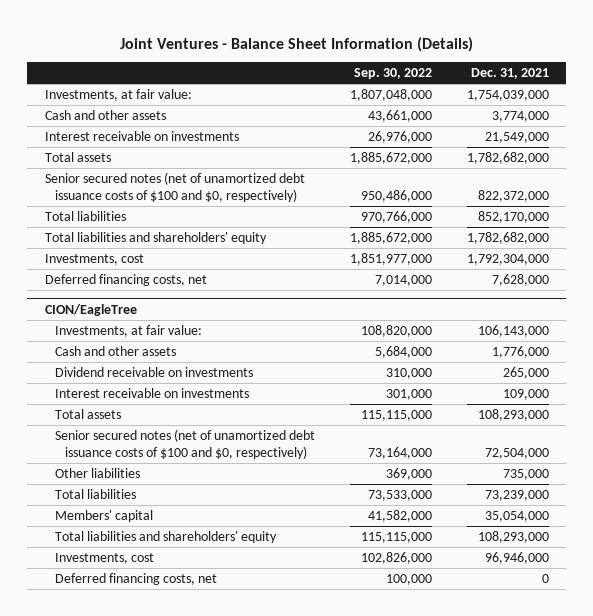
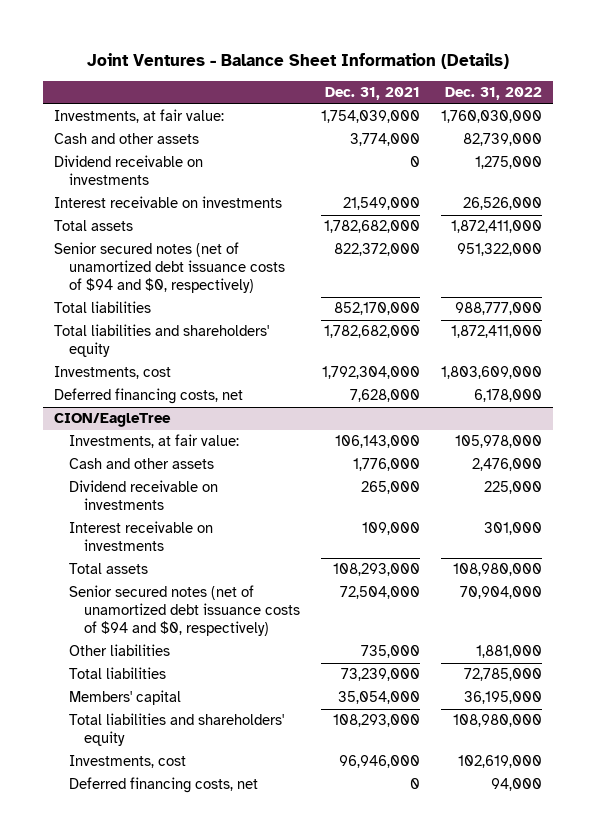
[353,68,432,80] Sep. 30, 2022 -> none
none -> [445,87,543,101] Dec. 31, 2022
none -> [53,155,203,186] Dividend receivable on investments
[44,171,305,203] Senior secured notes (net of unamortized debt issuance costs of $100 and $0, respectively) -> [53,242,286,294] Senior secured notes (net of unamortized debt issuance costs of $94 and $0, respectively)
[54,428,315,460] Senior secured notes (net of unamortized debt issuance costs of $100 and $0, respectively) -> [69,585,301,637] Senior secured notes (net of unamortized debt issuance costs of $94 and $0, respectively)

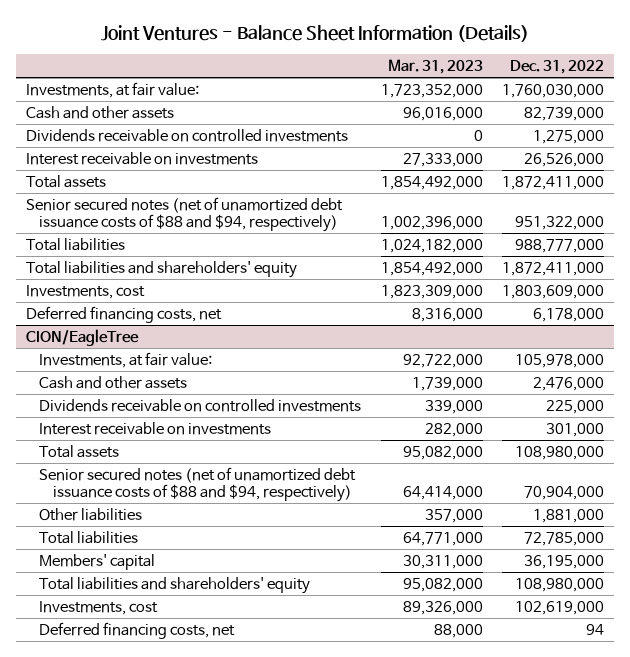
[325,87,421,101] Dec. 31, 2021 -> none
none -> [387,59,483,75] Mar. 31, 2023
[53,155,203,186] Dividend receivable on investments -> [25,128,348,142] Dividends receivable on controlled investments
[53,242,286,294] Senior secured notes (net of unamortized debt issuance costs of $94 and $0, respectively) -> [25,196,343,233] Senior secured notes (net of unamortized debt issuance costs of $88 and $94, respectively)
[69,480,219,511] Dividend receivable on investments -> [39,398,362,412] Dividends receivable on controlled investments
[69,585,301,637] Senior secured notes (net of unamortized debt issuance costs of $94 and $0, respectively) -> [39,466,357,503] Senior secured notes (net of unamortized debt issuance costs of $88 and $94, respectively)
[491,778,543,792] 94,000 -> [586,623,605,635] 94

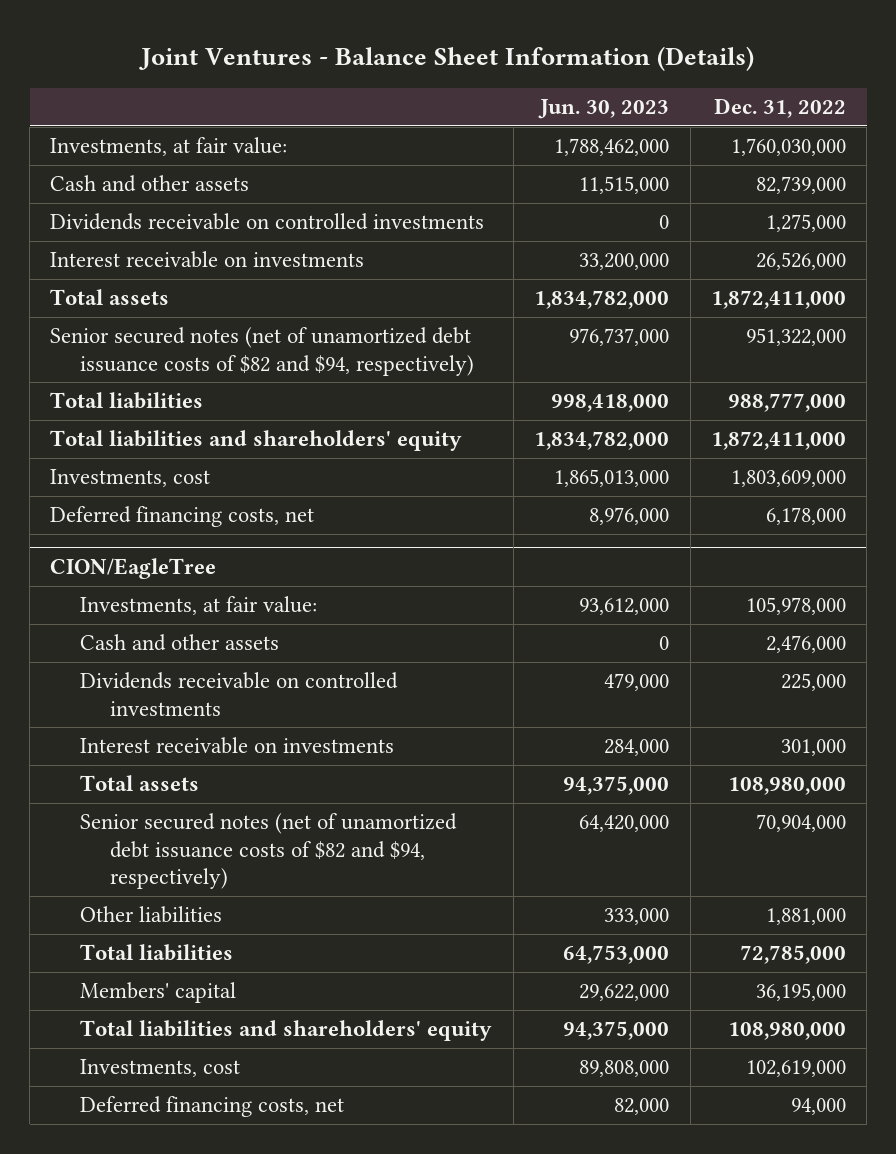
[387,59,483,75] Mar. 31, 2023 -> none
none -> [538,98,670,119] Jun. 30, 2023
[25,196,343,233] Senior secured notes (net of unamortized debt issuance costs of $88 and $94, respectively) -> [50,327,475,376] Senior secured notes (net of unamortized debt issuance costs of $82 and $94, respectively)
[39,466,357,503] Senior secured notes (net of unamortized debt issuance costs of $88 and $94, respectively) -> [80,813,458,889] Senior secured notes (net of unamortized debt issuance costs of $82 and $94, respectively)
[586,623,605,635] 94 -> [790,1098,846,1116] 94,000

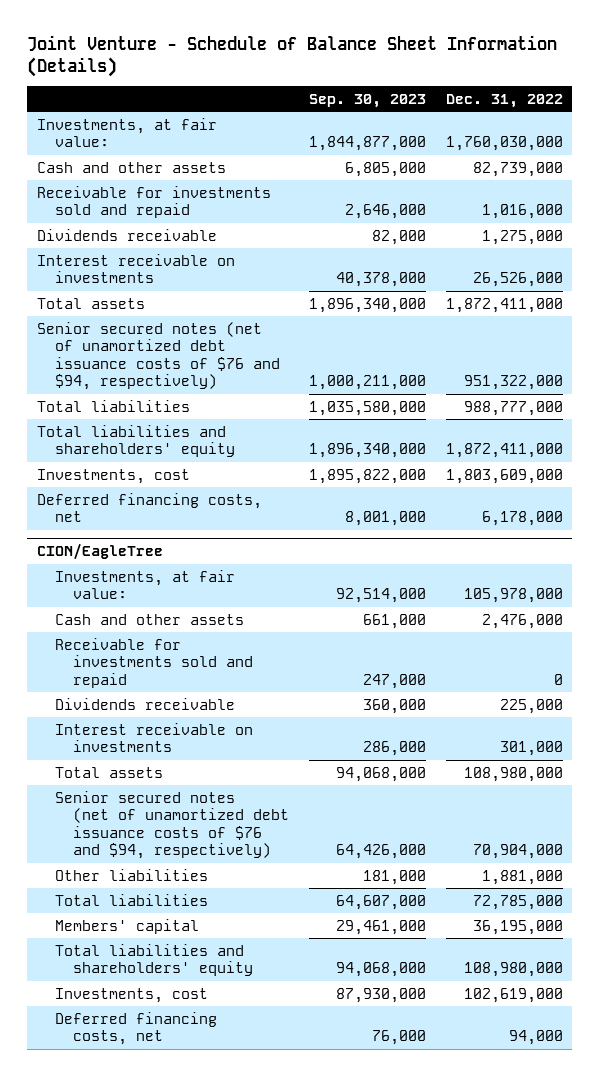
[139,45,755,71] Joint Ventures - Balance Sheet Information (Details) -> [27,34,558,77] Joint Venture - Schedule of Balance Sheet Information (Details)
[538,98,670,119] Jun. 30, 2023 -> none
none -> [308,93,426,108] Sep. 30, 2023
none -> [37,185,272,219] Receivable for investments sold and repaid
[50,213,485,231] Dividends receivable on controlled investments -> [37,228,218,241] Dividends receivable
[50,327,475,376] Senior secured notes (net of unamortized debt issuance costs of $82 and $94, respectively) -> [37,321,281,391] Senior secured notes (net of unamortized debt issuance costs of $76 and $94, respectively)
none -> [55,637,254,688] Receivable for investments sold and repaid
[80,672,399,716] Dividends receivable on controlled investments -> [55,697,236,710] Dividends receivable
[80,813,458,889] Senior secured notes (net of unamortized debt issuance costs of $82 and $94, respectively) -> [55,790,290,860] Senior secured notes (net of unamortized debt issuance costs of $76 and $94, respectively)

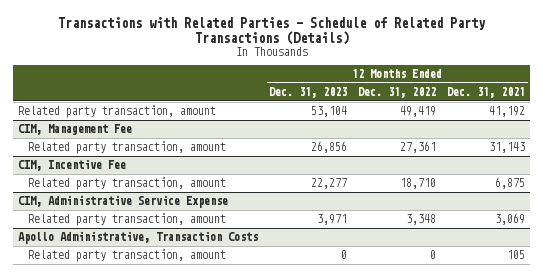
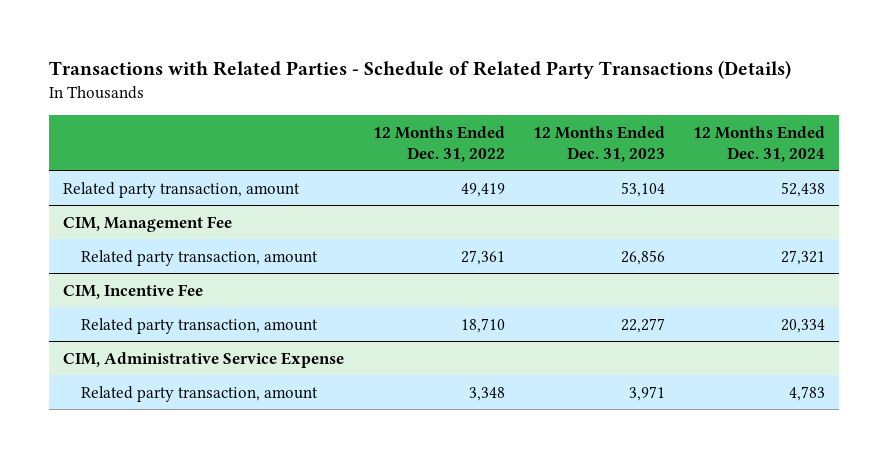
[447,87,526,99] Dec. 31, 2021 -> none
none -> [693,125,826,162] 12 Months Ended Dec. 31, 2024
[18,231,259,245] Apollo Administrative, Transaction Costs -> none
[27,249,226,263] Related party transaction, amount -> none

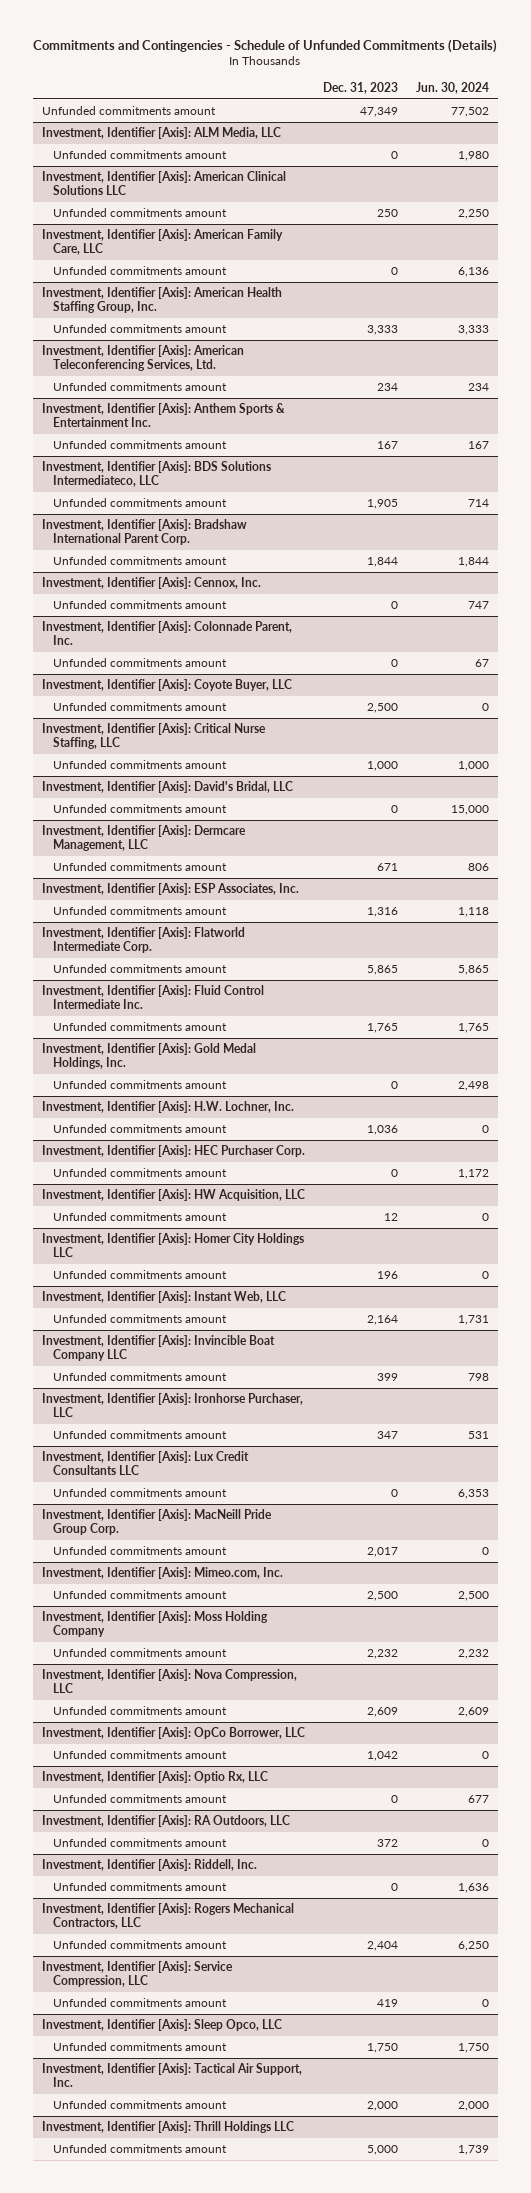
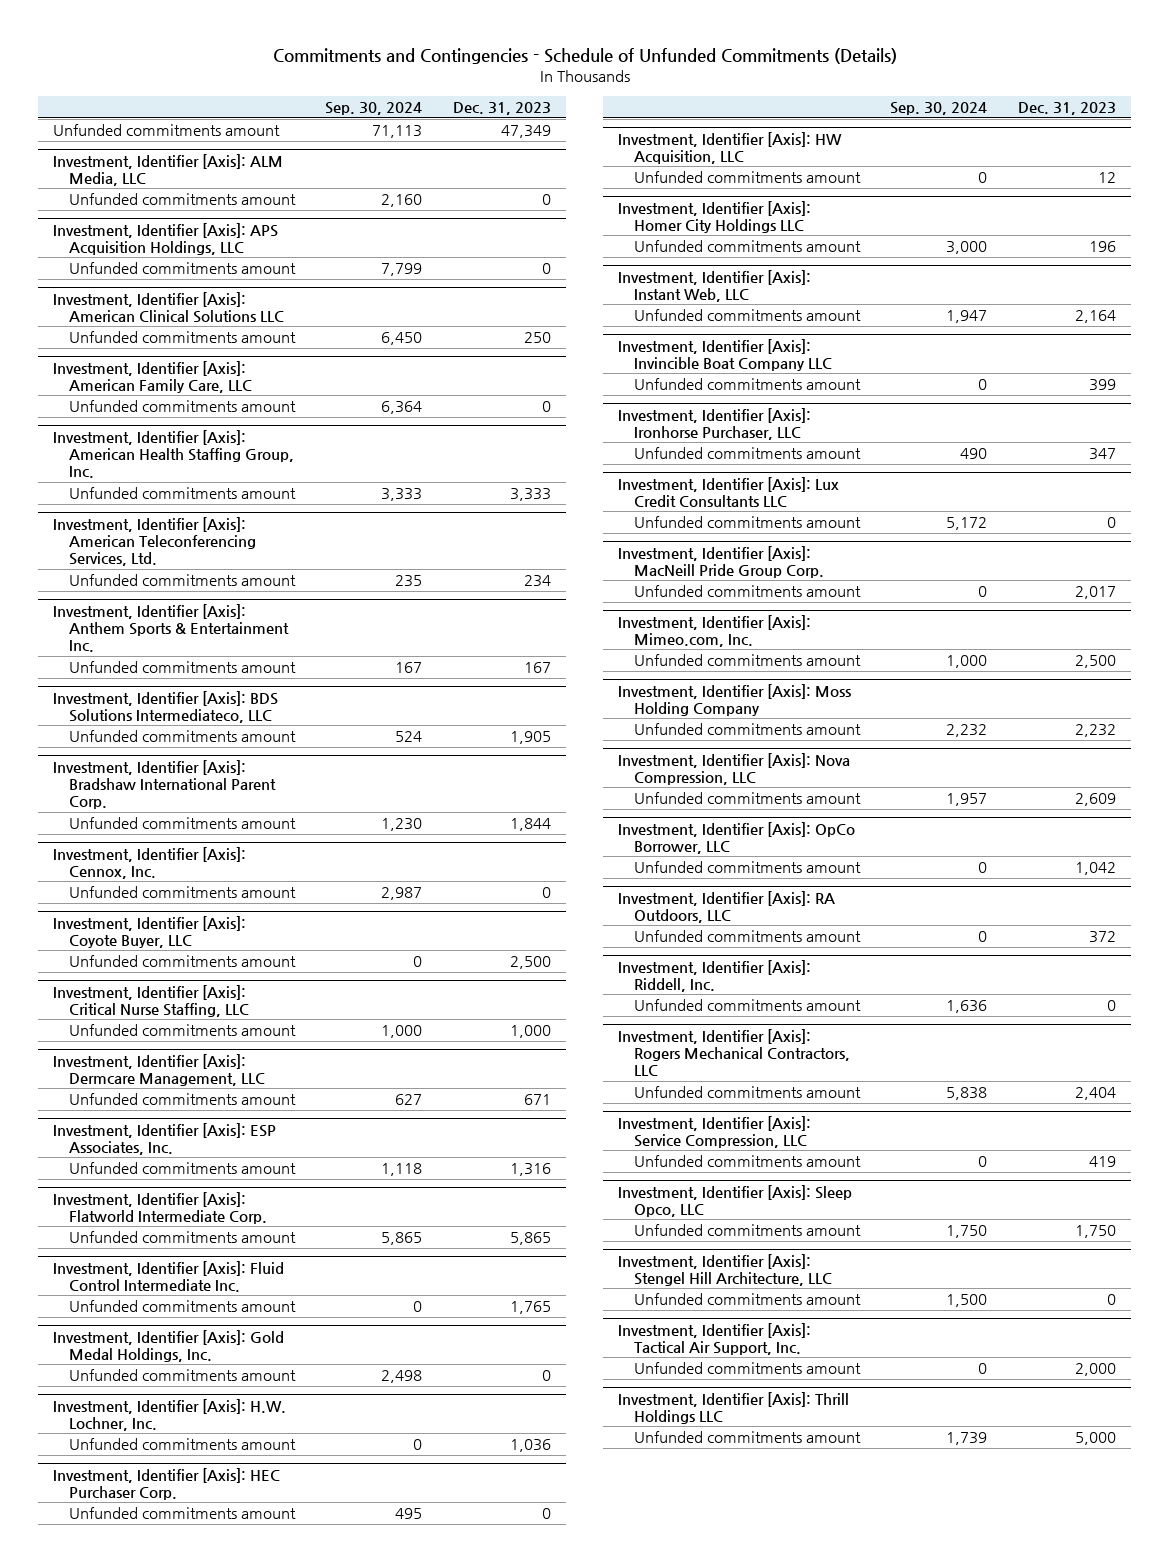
[415,81,489,94] Jun. 30, 2024 -> none
none -> [325,101,423,115] Sep. 30, 2024
none -> [53,222,279,255] Investment, Identifier [Axis]: APS Acquisition Holdings, LLC
none -> [68,261,296,274] Unfunded commitments amount
[41,621,292,646] Investment, Identifier [Axis]: Colonnade Parent, Inc. -> none
[52,658,227,668] Unfunded commitments amount -> none
[41,781,293,794] Investment, Identifier [Axis]: David's Bridal, LLC -> none
[52,804,227,814] Unfunded commitments amount -> none
[41,1771,268,1784] Investment, Identifier [Axis]: Optio Rx, LLC -> none
[52,1794,227,1804] Unfunded commitments amount -> none
none -> [618,1253,832,1286] Investment, Identifier [Axis]: Stengel Hill Architecture, LLC
none -> [633,1292,861,1305] Unfunded commitments amount

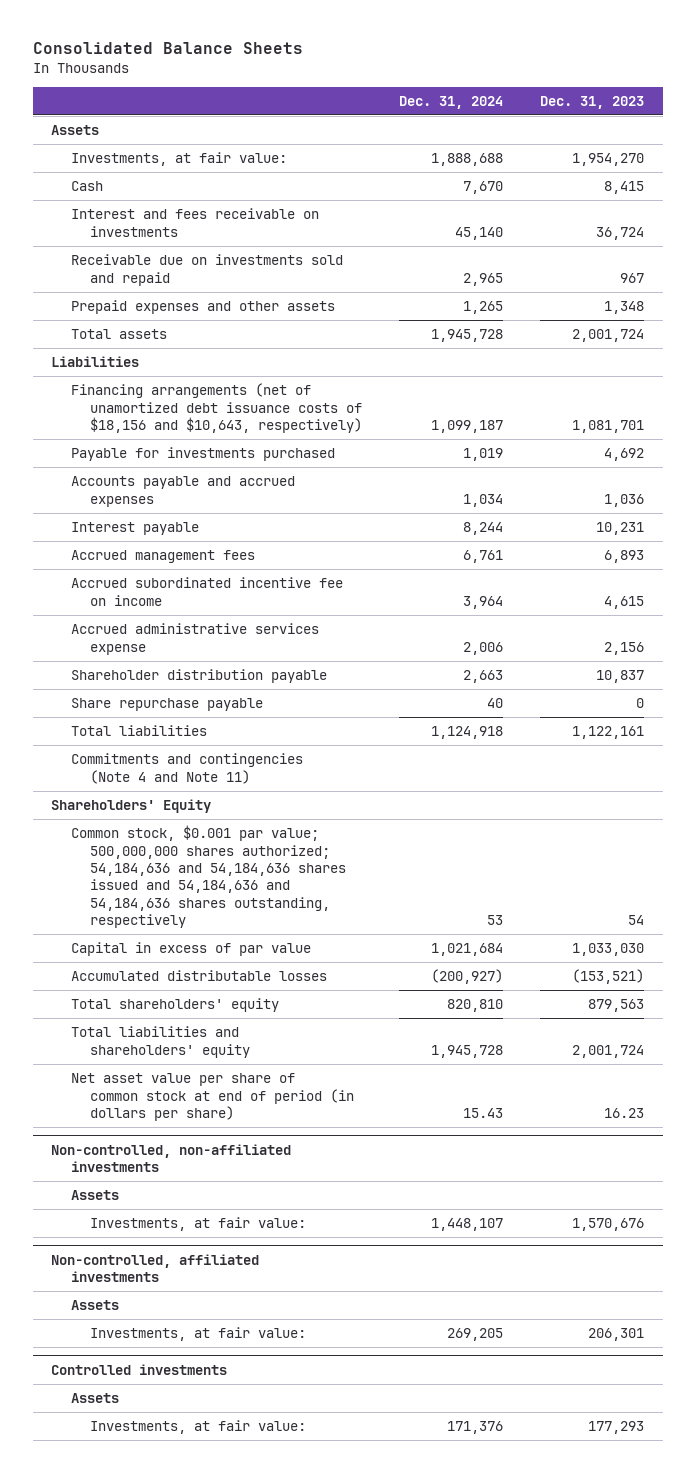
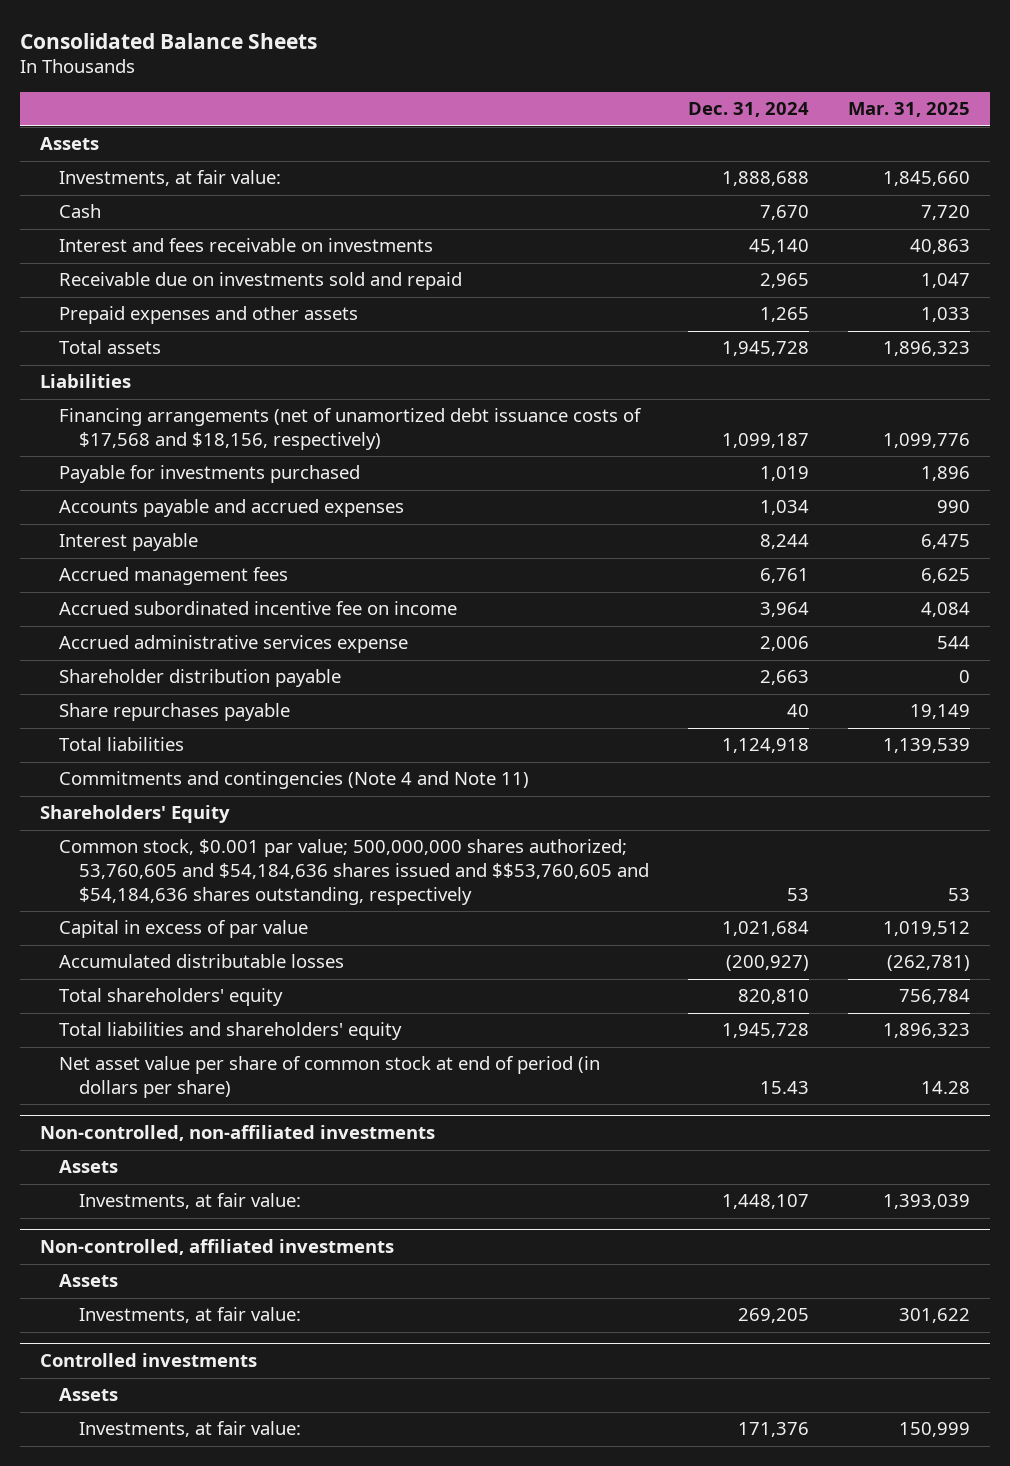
[540,95,645,109] Dec. 31, 2023 -> none
none -> [848,102,971,118] Mar. 31, 2025
[70,383,363,433] Financing arrangements (net of unamortized debt issuance costs of $18,156 and $10,643, respectively) -> [59,408,643,451] Financing arrangements (net of unamortized debt issuance costs of $17,568 and $18,156, respectively)
[70,698,263,712] Share repurchase payable -> [59,703,291,722] Share repurchases payable
[70,825,347,929] Common stock, $0.001 par value; 500,000,000 shares authorized; 54,184,636 and 54,184,636 shares issued and 54,184,636 and 54,184,636 shares outstanding, respectively -> [59,839,649,906] Common stock, $0.001 par value; 500,000,000 shares authorized; 53,760,605 and $54,184,636 shares issued and $$53,760,605 and $54,184,636 shares outstanding, respectively

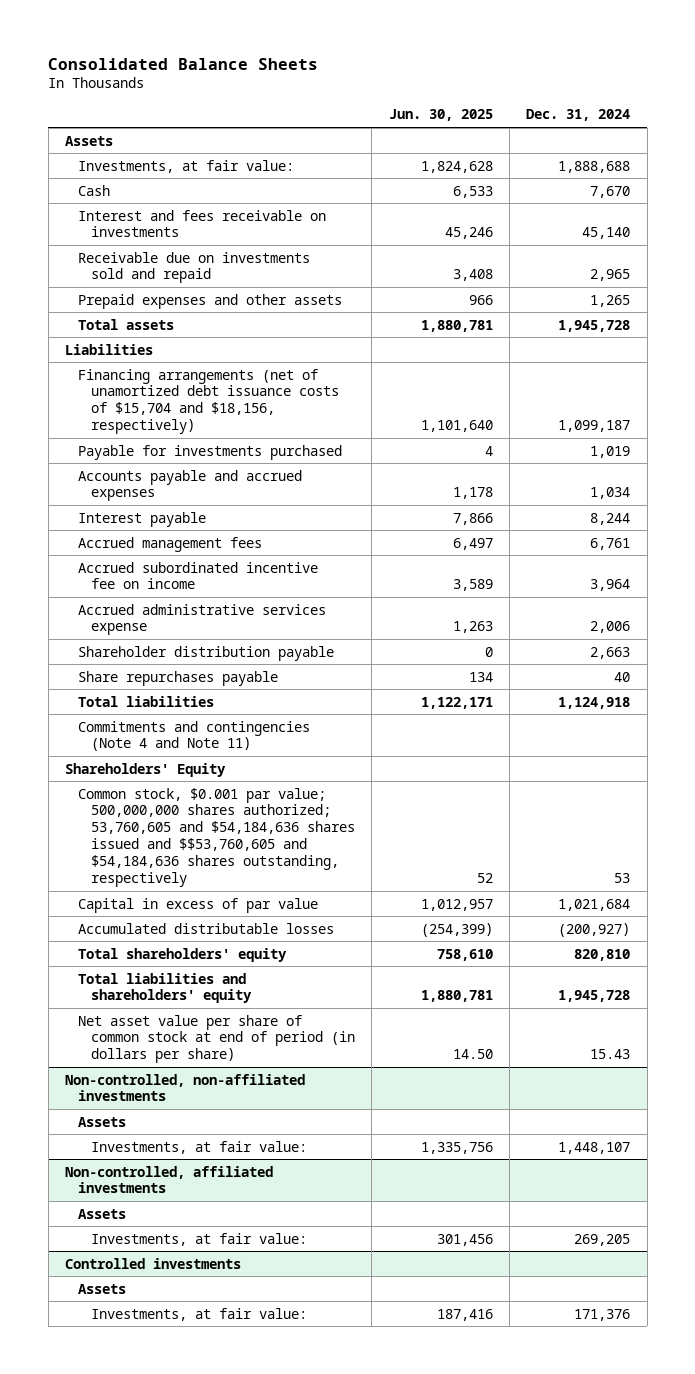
[848,102,971,118] Mar. 31, 2025 -> none
none -> [388,109,493,122] Jun. 30, 2025
[59,408,643,451] Financing arrangements (net of unamortized debt issuance costs of $17,568 and $18,156, respectively) -> [77,368,340,435] Financing arrangements (net of unamortized debt issuance costs of $15,704 and $18,156, respectively)

